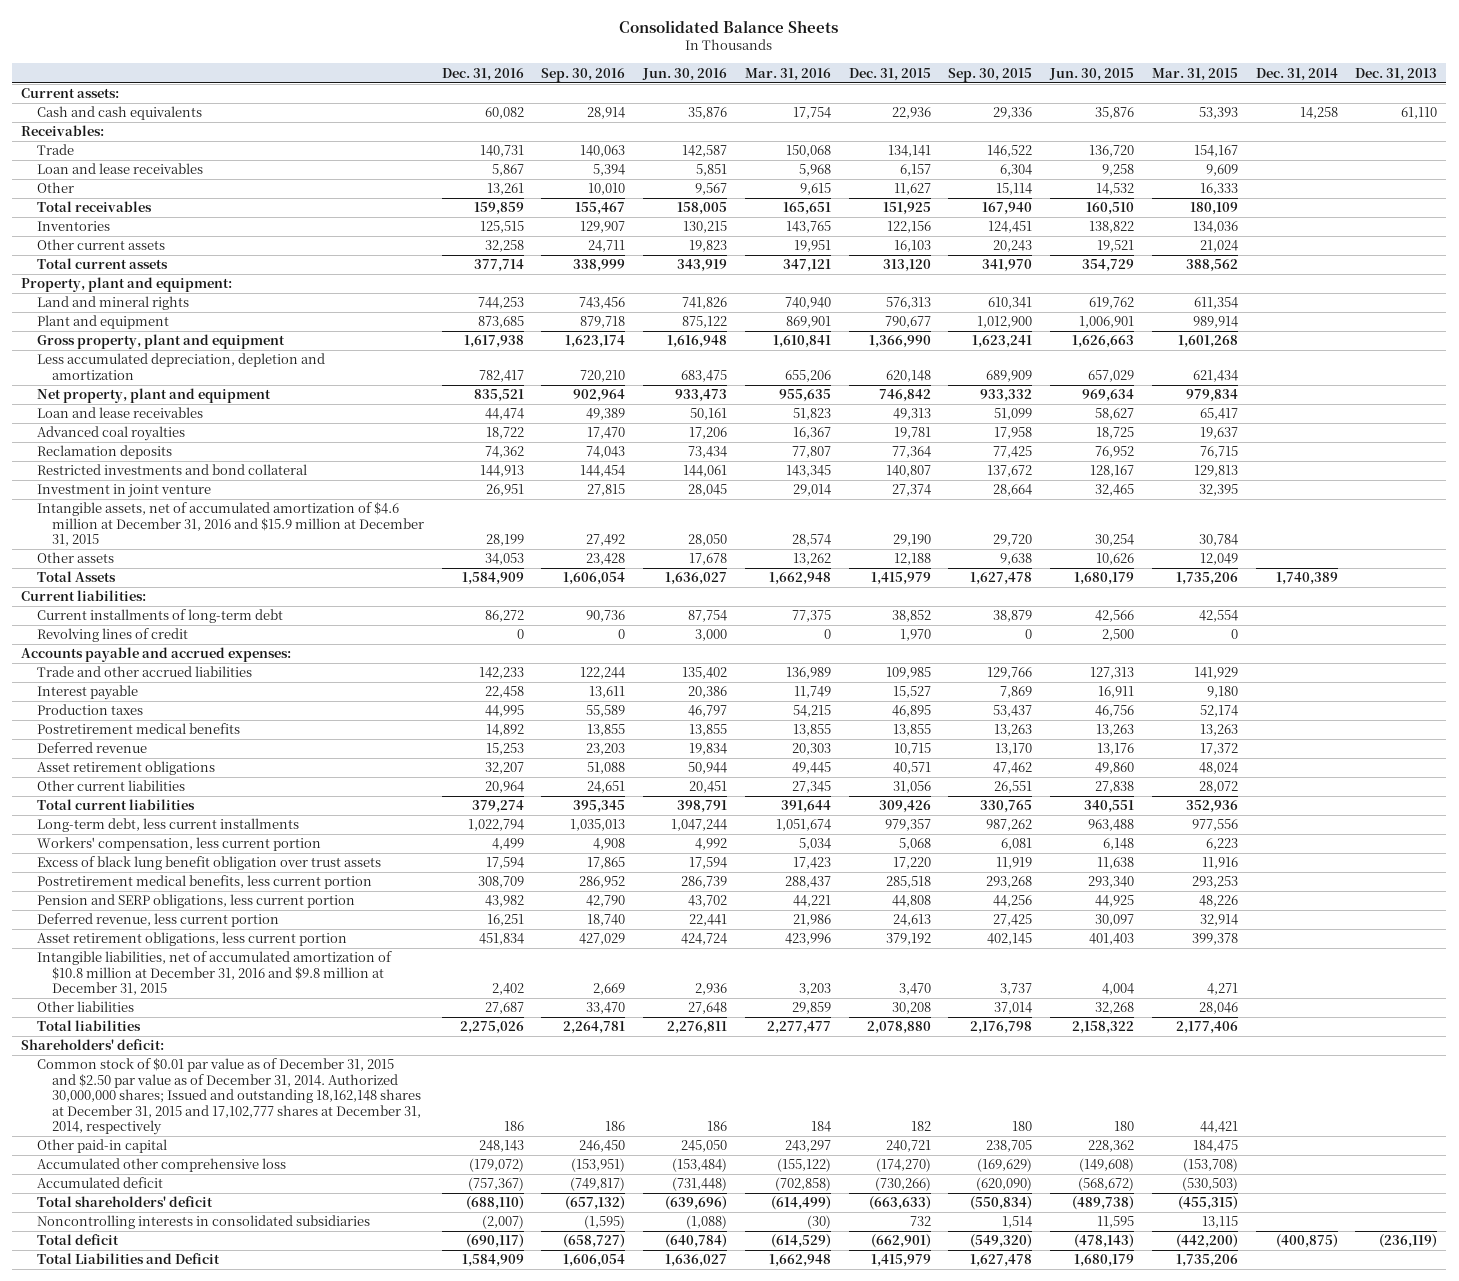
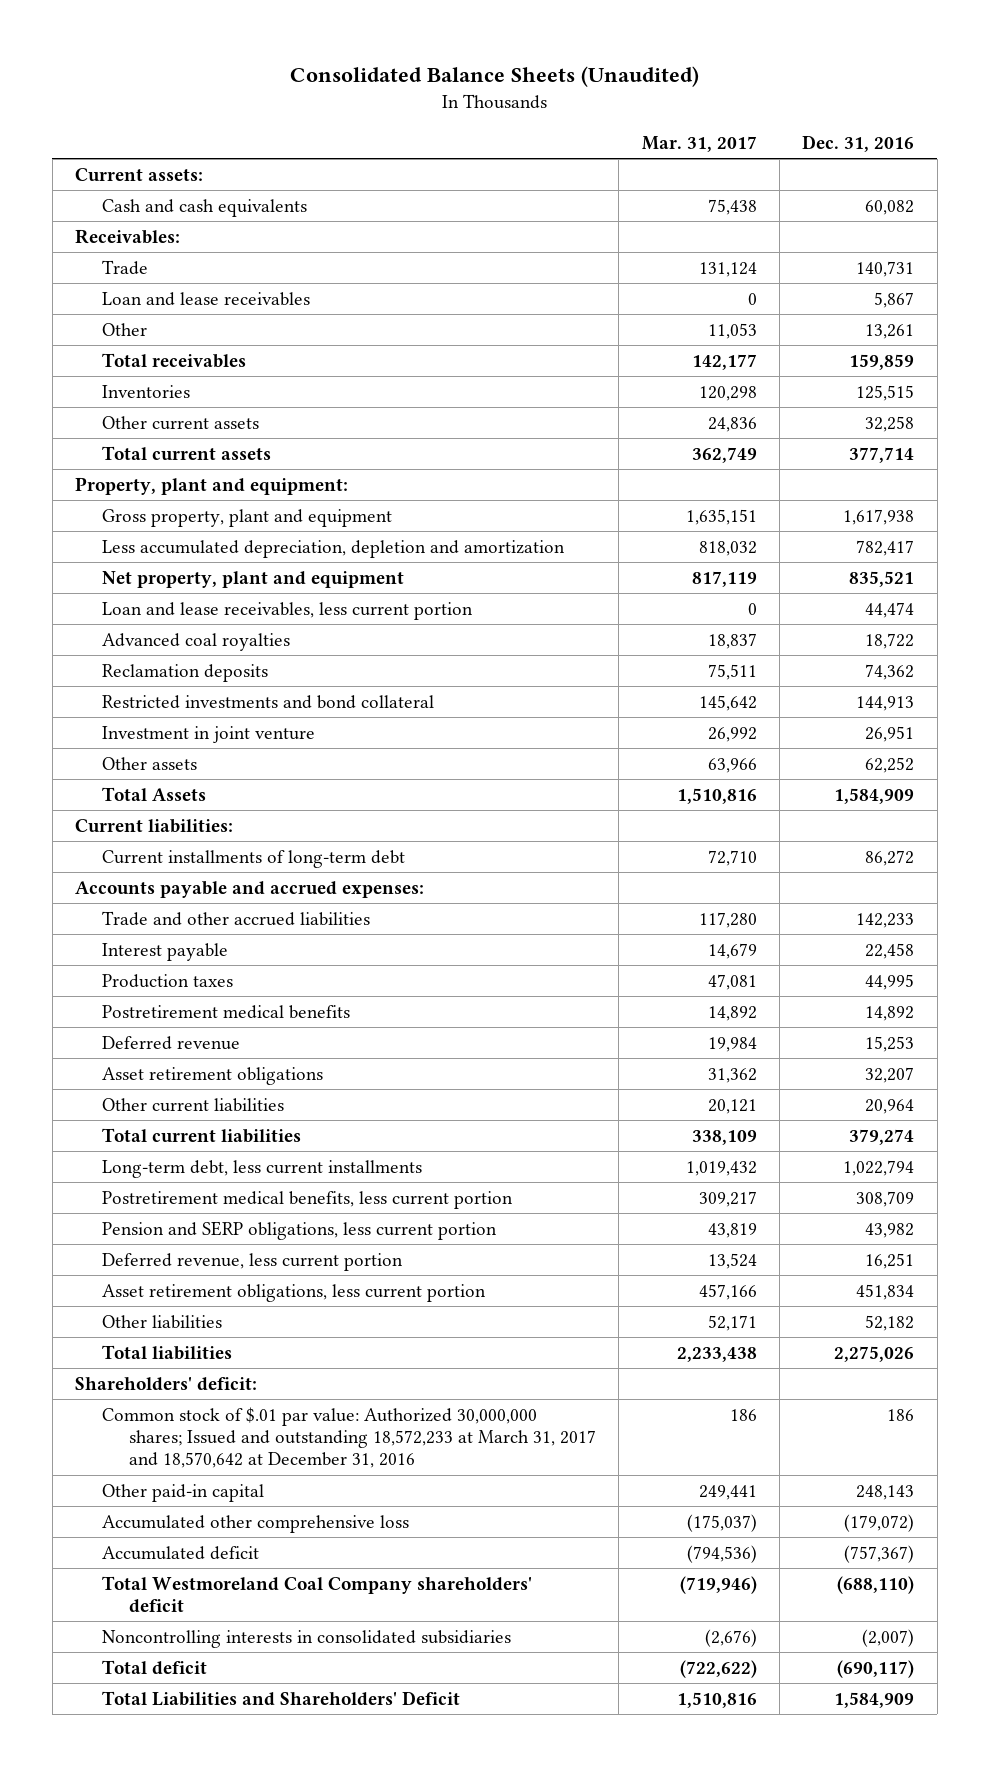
[619,19,839,33] Consolidated Balance Sheets -> [289,66,699,88] Consolidated Balance Sheets (Unaudited)
[541,67,626,82] Sep. 30, 2016 -> none
[642,67,728,81] Jun. 30, 2016 -> none
[744,67,831,81] Mar. 31, 2016 -> none
[848,67,931,81] Dec. 31, 2015 -> none
[948,67,1033,82] Sep. 30, 2015 -> none
[1049,67,1135,81] Jun. 30, 2015 -> none
[1151,67,1238,81] Mar. 31, 2015 -> none
[1255,67,1338,81] Dec. 31, 2014 -> none
[1355,67,1438,81] Dec. 31, 2013 -> none
none -> [641,136,757,153] Mar. 31, 2017
[36,296,189,311] Land and mineral rights -> none
[36,315,169,330] Plant and equipment -> none
[36,407,203,419] Loan and lease receivables -> [102,601,474,620] Loan and lease receivables, less current portion
[36,502,424,547] Intangible assets, net of accumulated amortization of $4.6 million at December 31, 2016 and $15.9 million at December 31, 2015 -> none
[484,553,524,566] 34,053 -> [865,756,915,773] 62,252
[36,628,188,643] Revolving lines of credit -> none
[36,837,321,852] Workers' compensation, less current portion -> none
[36,856,381,871] Excess of black lung benefit obligation over trust assets -> none
[36,951,392,996] Intangible liabilities, net of accumulated amortization of $10.8 million at December 31, 2016 and $9.8 million at December 31, 2015 -> none
[484,1002,524,1015] 27,687 -> [865,1314,915,1331] 52,182
[36,1058,421,1136] Common stock of $0.01 par value as of December 31, 2015 and $2.50 par value as of December 31, 2014. Authorized 30,000,000 shares; Issued and outstanding 18,162,148 shares at December 31, 2015 and 17,102,777 shares at December 31, 2014, respectively -> [102,1406,596,1469] Common stock of $.01 par value: Authorized 30,000,000 shares; Issued and outstanding 18,572,233 at March 31, 2017 and 18,570,642 at December 31, 2016
[36,1196,213,1208] Total shareholders' deficit -> [102,1575,533,1614] Total Westmoreland Coal Company shareholders' deficit
[36,1253,220,1265] Total Liabilities and Deficit -> [102,1690,461,1706] Total Liabilities and Shareholders' Deficit

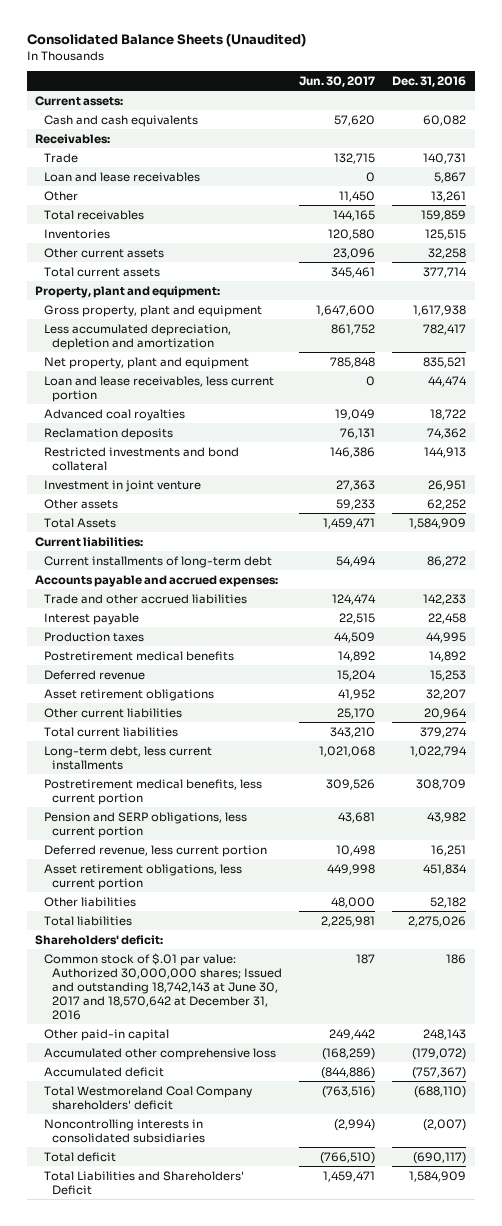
[641,136,757,153] Mar. 31, 2017 -> none
none -> [299,76,376,88] Jun. 30, 2017
[102,1406,596,1469] Common stock of $.01 par value: Authorized 30,000,000 shares; Issued and outstanding 18,572,233 at March 31, 2017 and 18,570,642 at December 31, 2016 -> [43,952,282,1021] Common stock of $.01 par value: Authorized 30,000,000 shares; Issued and outstanding 18,742,143 at June 30, 2017 and 18,570,642 at December 31, 2016

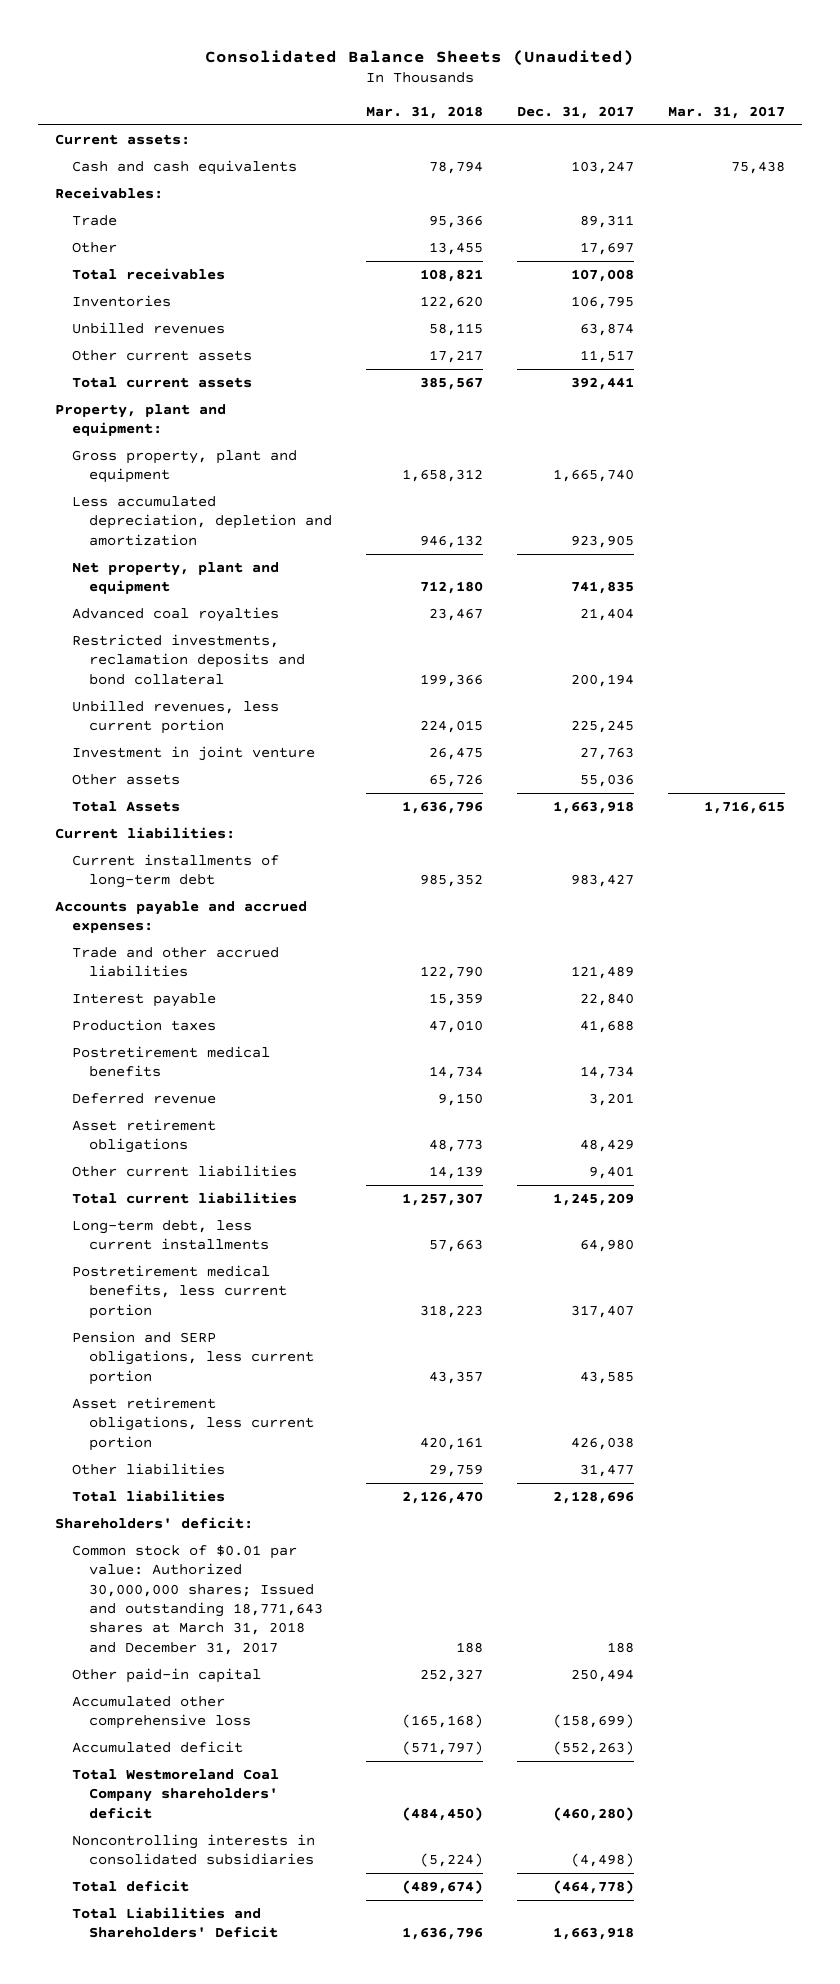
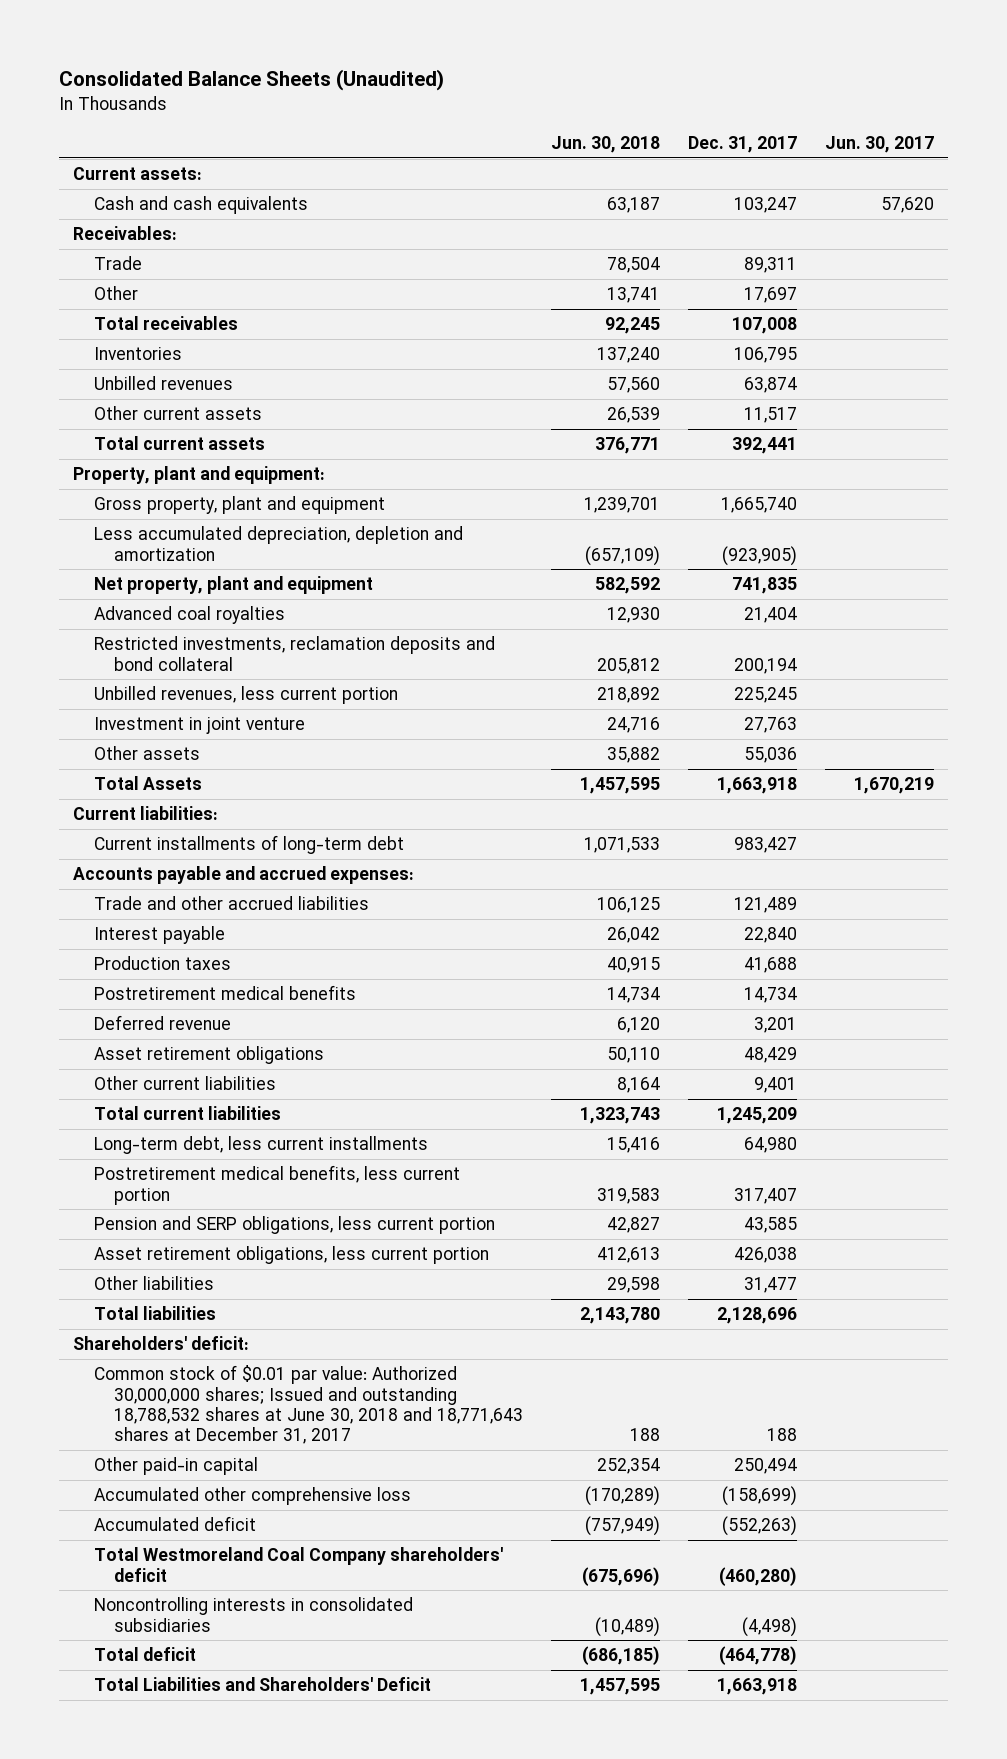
[365,105,483,119] Mar. 31, 2018 -> none
[668,105,786,119] Mar. 31, 2017 -> none
none -> [551,135,661,153] Jun. 30, 2018
none -> [825,135,935,153] Jun. 30, 2017
[571,534,635,548] 923,905 -> [722,545,798,566] (923,905)
[71,1545,323,1655] Common stock of $0.01 par value: Authorized 30,000,000 shares; Issued and outstanding 18,771,643 shares at March 31, 2018 and December 31, 2017 -> [93,1365,524,1445] Common stock of $0.01 par value: Authorized 30,000,000 shares; Issued and outstanding 18,788,532 shares at June 30, 2018 and 18,771,643 shares at December 31, 2017

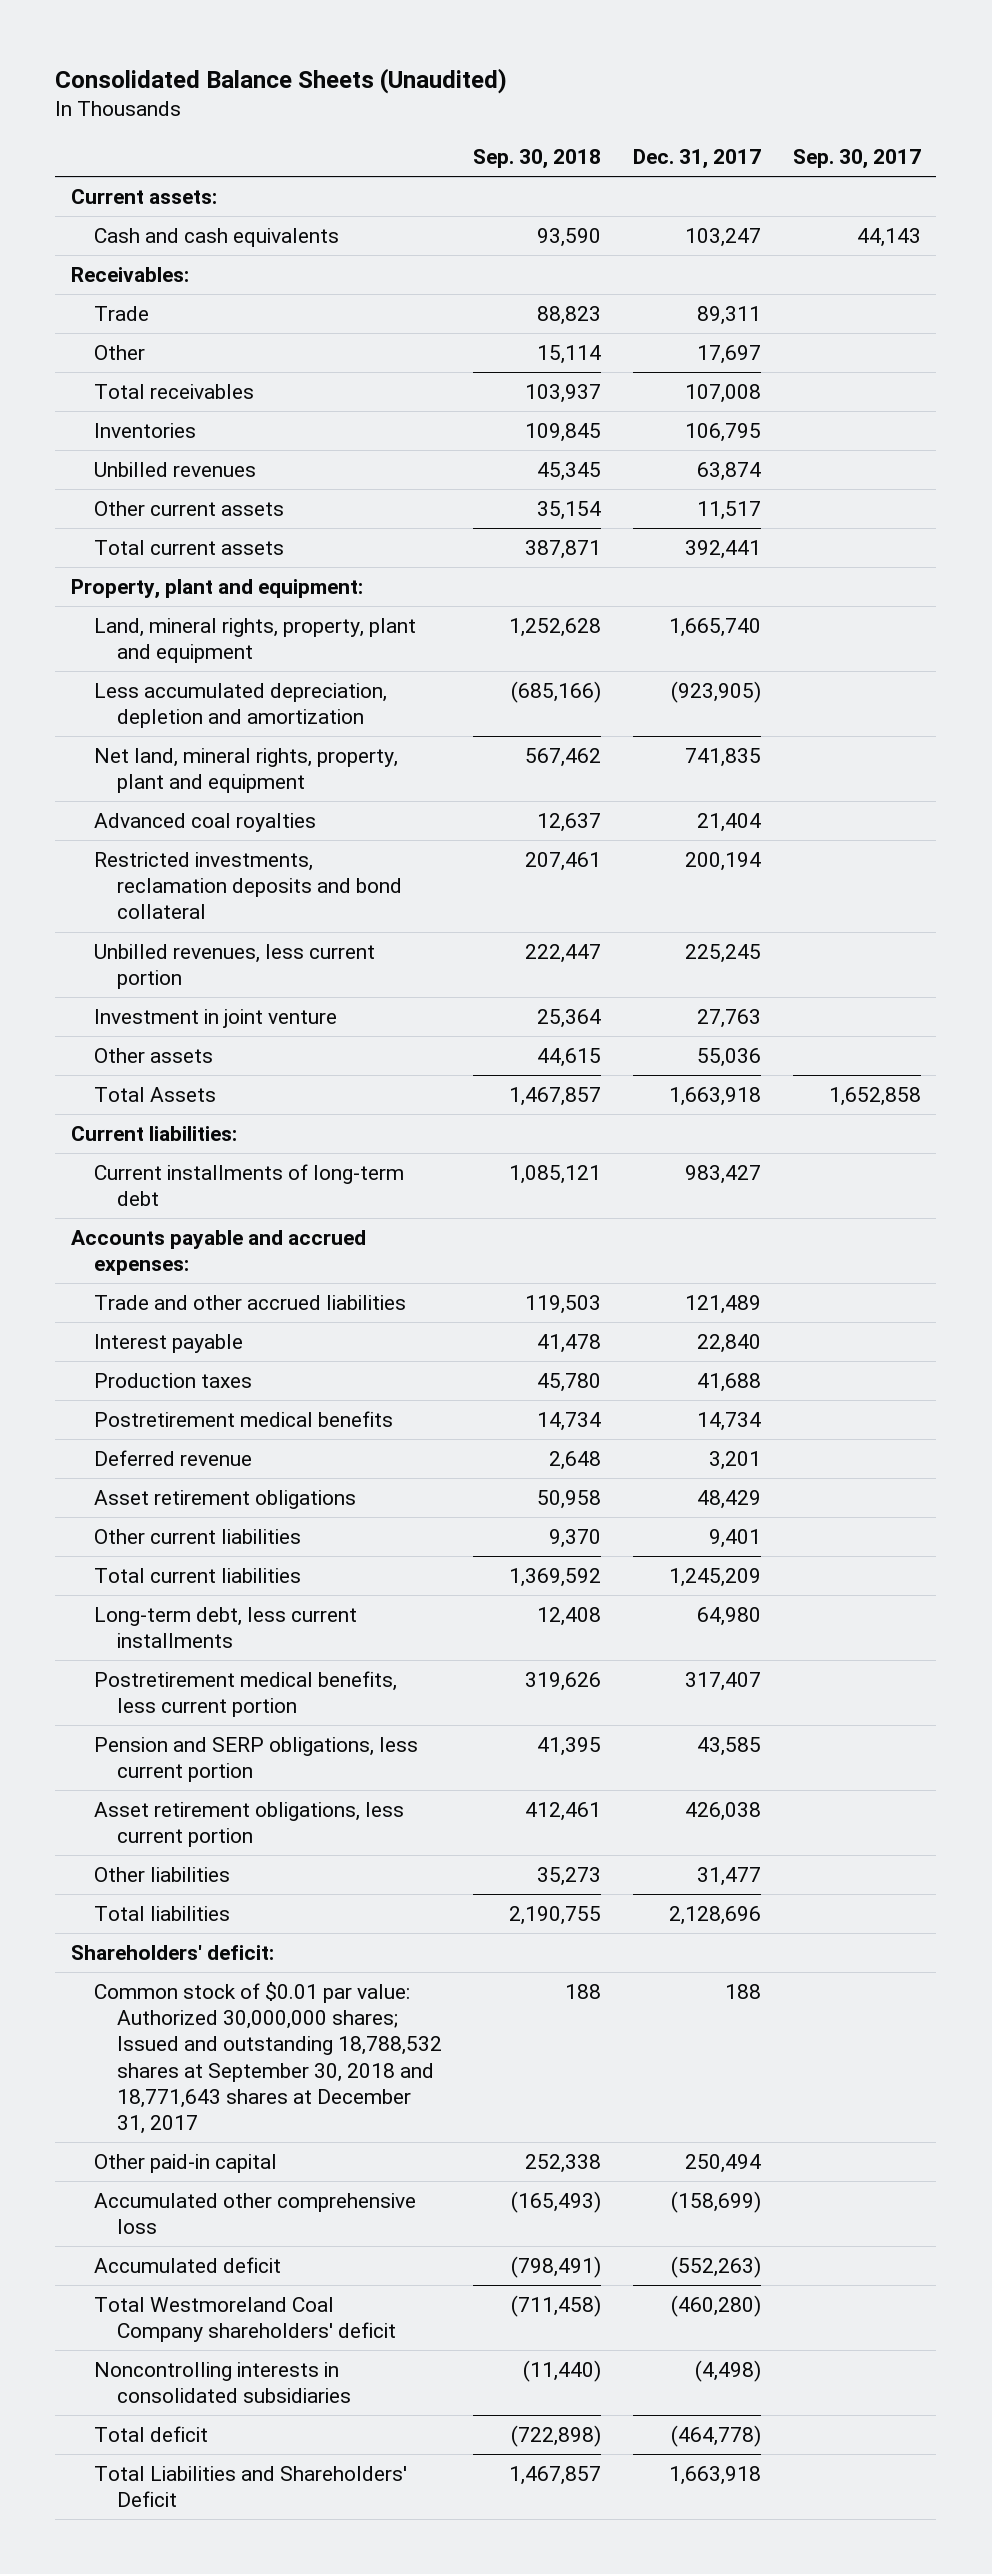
[551,135,661,153] Jun. 30, 2018 -> none
[825,135,935,153] Jun. 30, 2017 -> none
none -> [473,149,602,170] Sep. 30, 2018
none -> [792,149,921,170] Sep. 30, 2017
[93,496,385,515] Gross property, plant and equipment -> [94,617,417,664] Land, mineral rights, property, plant and equipment
[93,576,373,595] Net property, plant and equipment -> [94,747,399,794] Net land, mineral rights, property, plant and equipment
[93,1365,524,1445] Common stock of $0.01 par value: Authorized 30,000,000 shares; Issued and outstanding 18,788,532 shares at June 30, 2018 and 18,771,643 shares at December 31, 2017 -> [94,1981,442,2135] Common stock of $0.01 par value: Authorized 30,000,000 shares; Issued and outstanding 18,788,532 shares at September 30, 2018 and 18,771,643 shares at December 31, 2017

